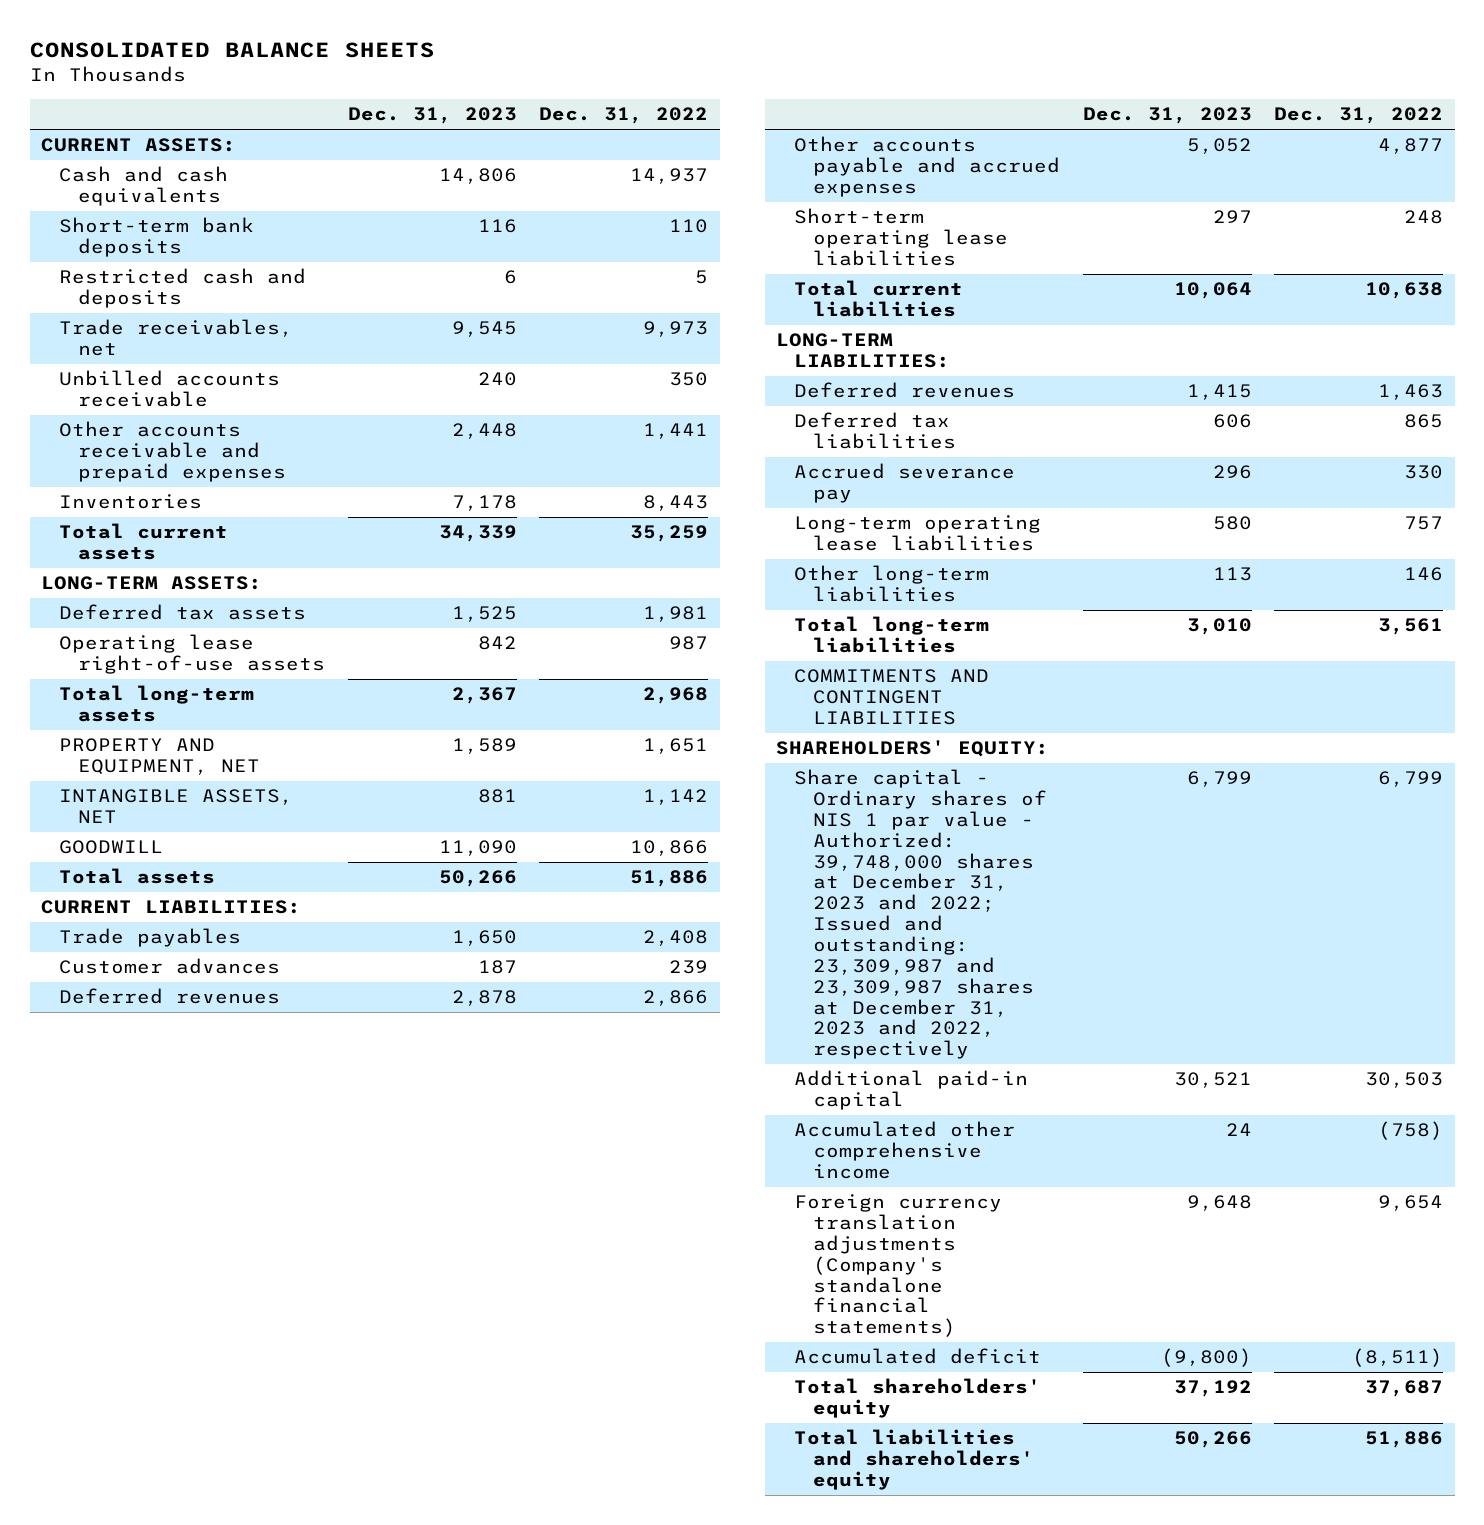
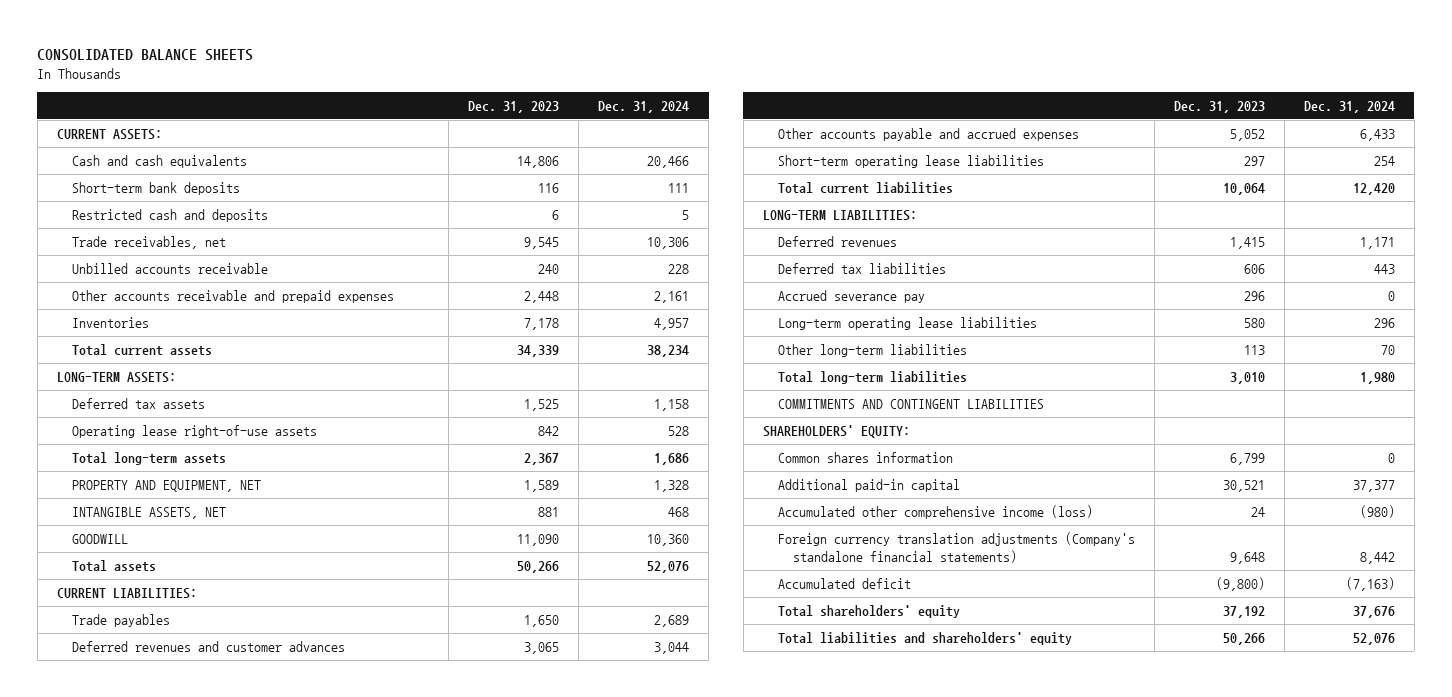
[539,107,709,125] Dec. 31, 2022 -> none
none -> [598,100,690,113] Dec. 31, 2024
[59,958,281,975] Customer advances -> none
[59,988,281,1005] Deferred revenues -> none
none -> [71,641,345,653] Deferred revenues and customer advances
[794,769,1047,1060] Share capital - Ordinary shares of NIS 1 par value - Authorized: 39,748,000 shares at December 31, 2023 and 2022; Issued and outstanding: 23,309,987 and 23,309,987 shares at December 31, 2023 and 2022, respectively -> [777,452,953,464] Common shares information
[794,1121,1016,1179] Accumulated other comprehensive income -> [777,505,1093,520] Accumulated other comprehensive income (loss)

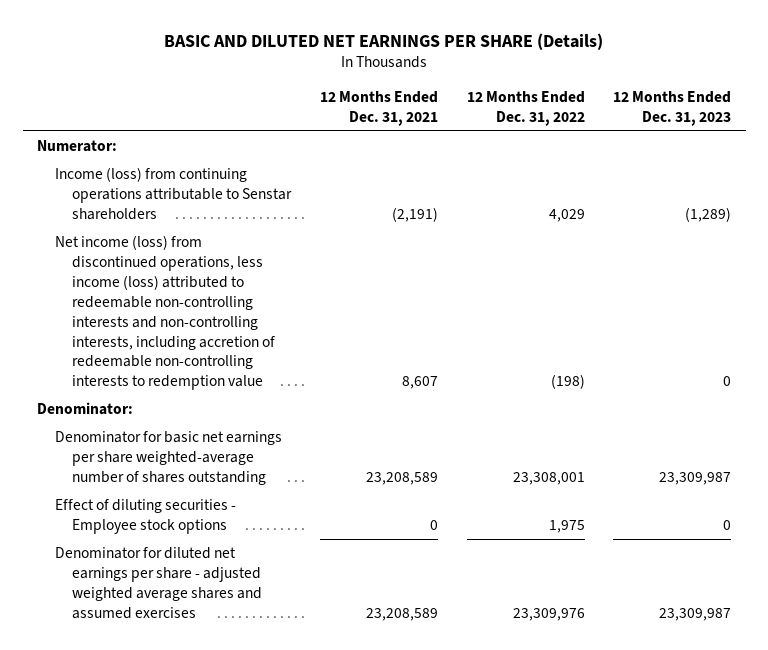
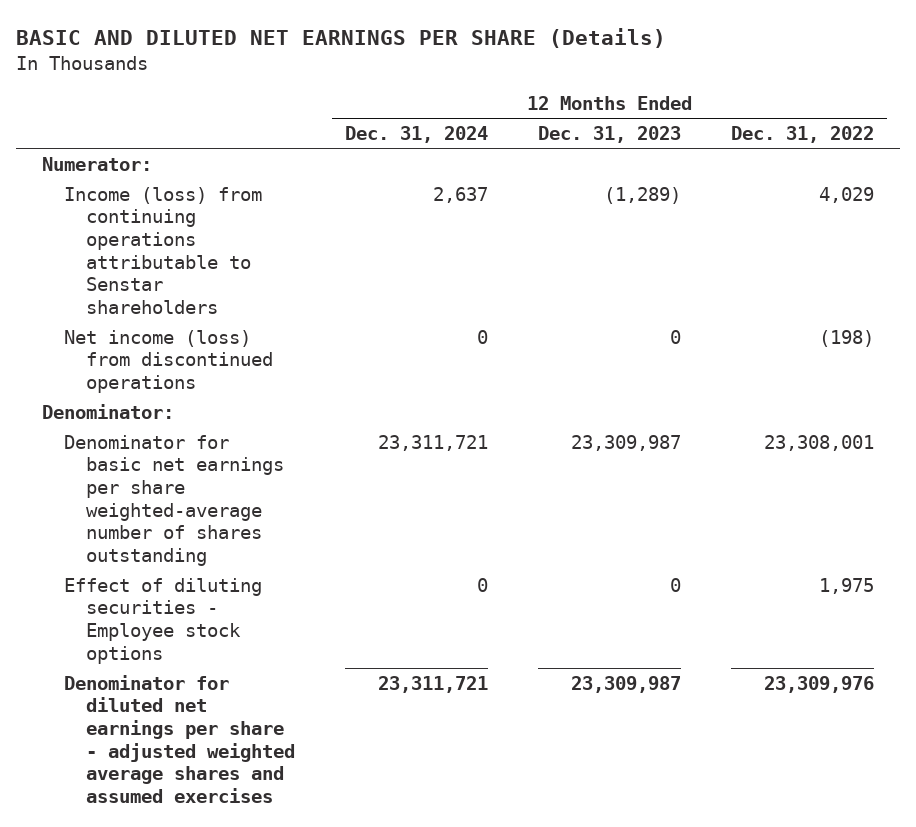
[319,90,438,126] 12 Months Ended Dec. 31, 2021 -> none
none -> [344,125,488,143] Dec. 31, 2024
[54,235,276,391] Net income (loss) from discontinued operations, less income (loss) attributed to redeemable non-controlling interests and non-controlling interests, including accretion of redeemable non-controlling interests to redemption value -> [63,329,273,393] Net income (loss) from discontinued operations

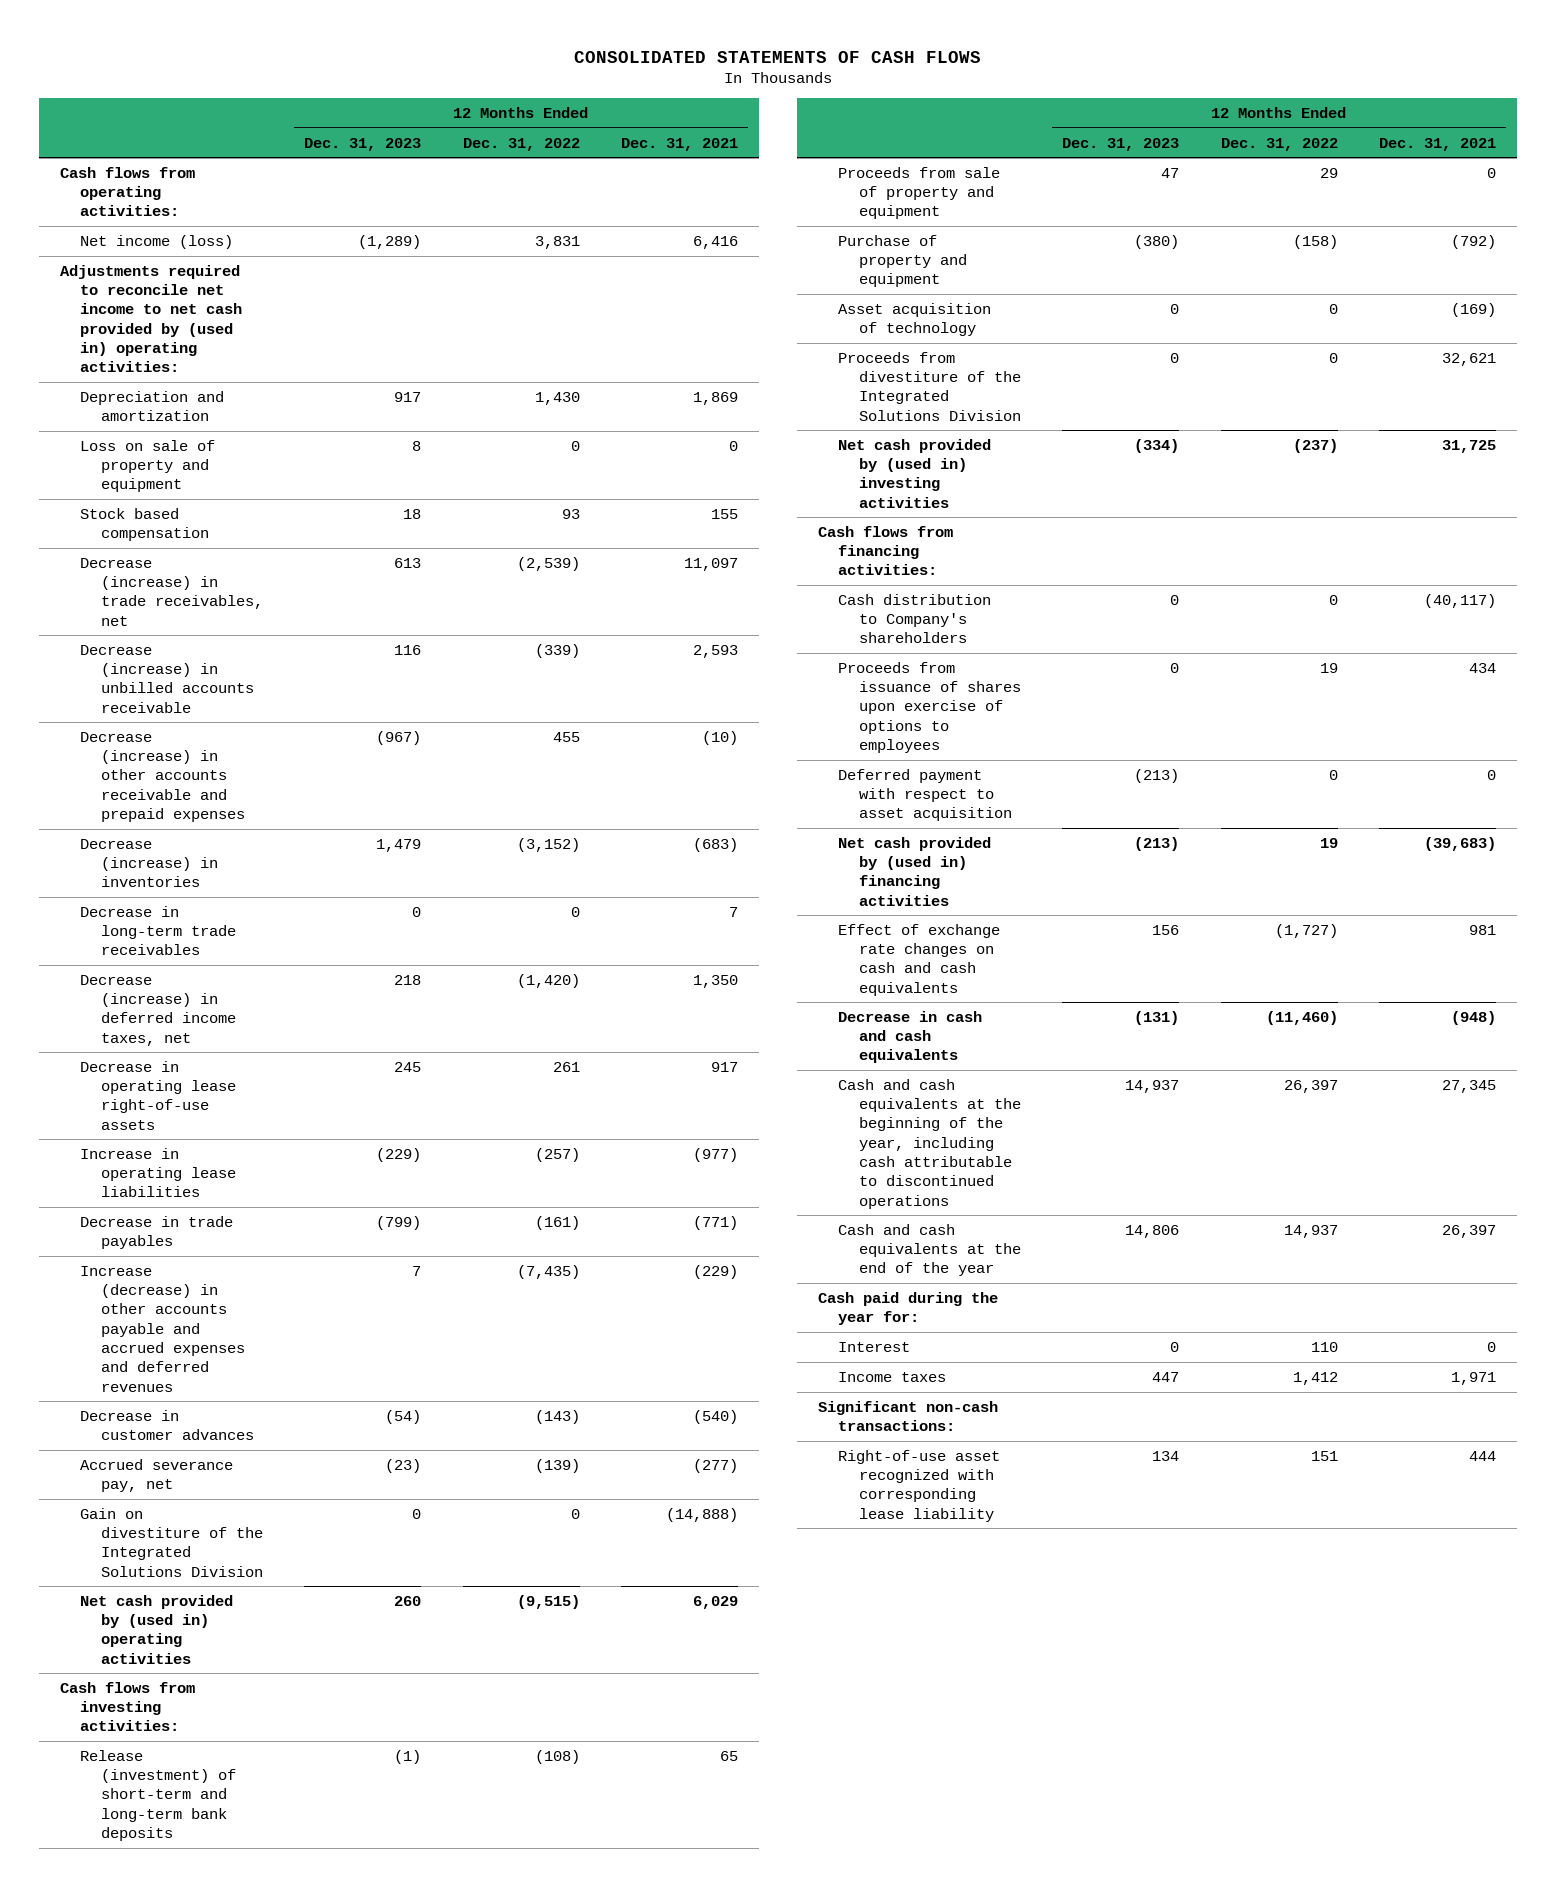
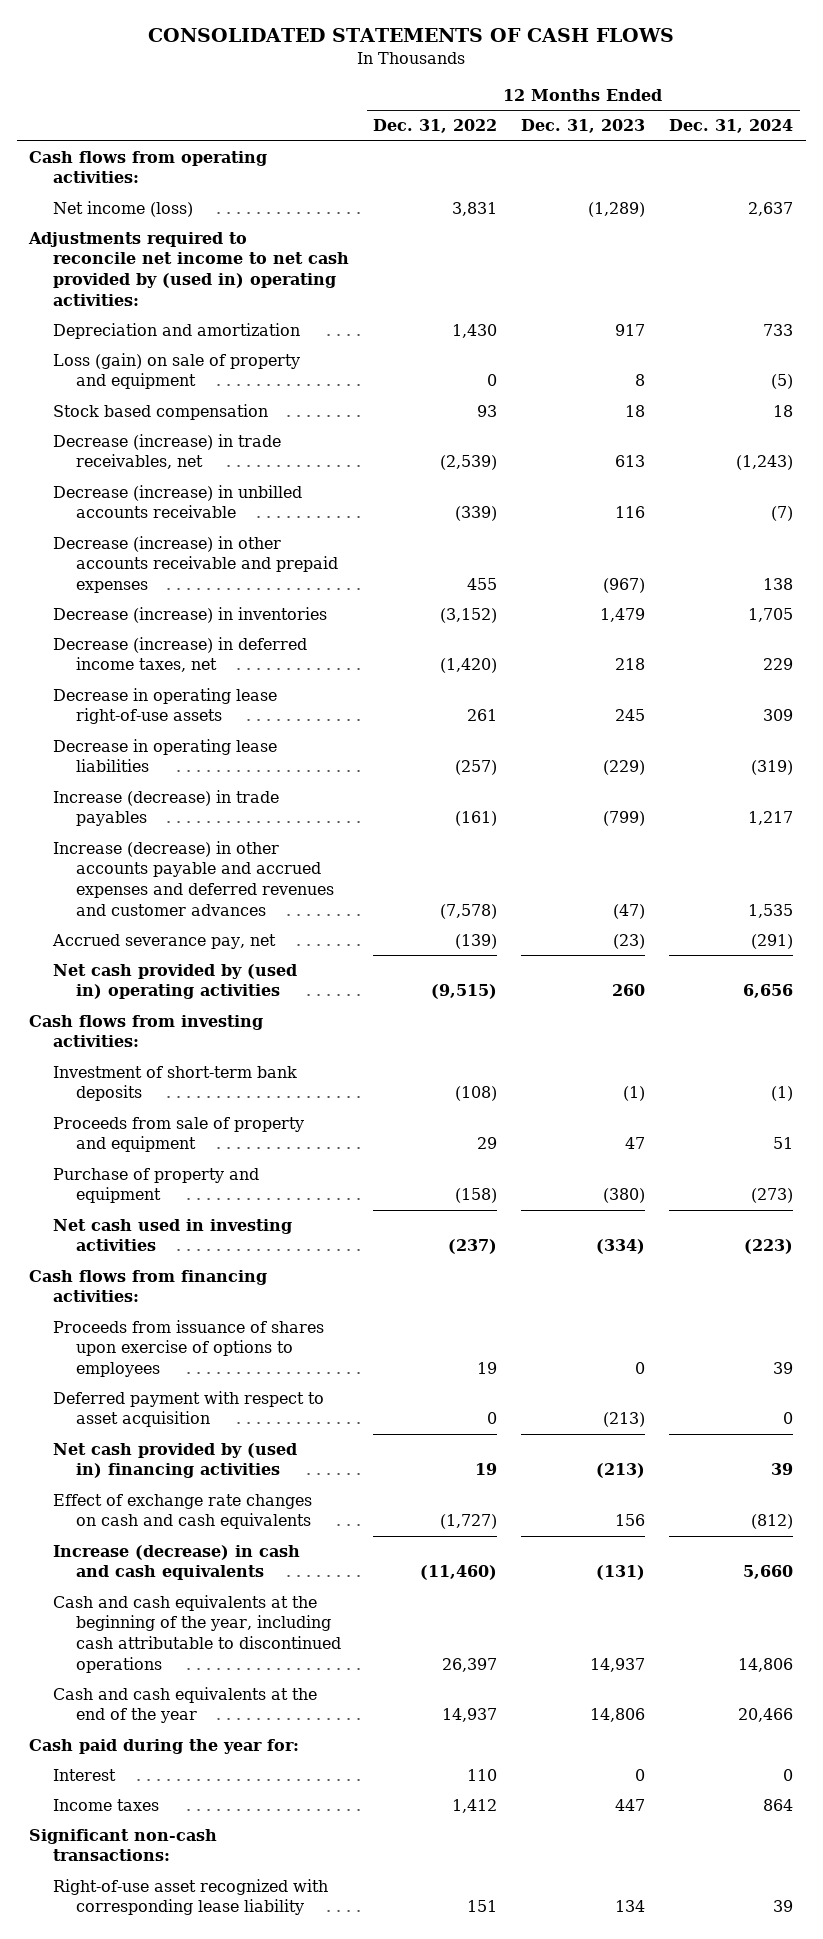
[621,137,739,151] Dec. 31, 2021 -> none
none -> [669,119,794,134] Dec. 31, 2024
[80,439,216,493] Loss on sale of property and equipment -> [52,352,300,390] Loss (gain) on sale of property and equipment
[80,905,236,956] Decrease in long-term trade receivables -> none
[80,1409,254,1441] Decrease in customer advances -> none
[80,1147,236,1198] Increase in operating lease liabilities -> [52,738,277,773] Decrease in operating lease liabilities
[80,1215,234,1250] Decrease in trade payables -> [52,789,279,827] Increase (decrease) in trade payables
[80,1265,245,1392] Increase (decrease) in other accounts payable and accrued expenses and deferred revenues -> [52,840,334,916] Increase (decrease) in other accounts payable and accrued expenses and deferred revenues and customer advances
[412,1265,422,1276] 7 -> [613,903,646,919] (47)
[516,1264,580,1279] (7,435) -> [439,903,497,919] (7,578)
[80,1507,263,1577] Gain on divestiture of the Integrated Solutions Division -> none
[80,1749,236,1841] Release (investment) of short-term and long-term bank deposits -> [52,1065,297,1102] Investment of short-term bank deposits
[838,302,992,337] Asset acquisition of technology -> none
[838,351,1022,421] Proceeds from divestiture of the Integrated Solutions Division -> none
[838,438,992,508] Net cash provided by (used in) investing activities -> [52,1218,292,1252] Net cash used in investing activities
[838,593,992,644] Cash distribution to Company's shareholders -> none
[838,1010,983,1064] Decrease in cash and cash equivalents -> [52,1544,300,1581] Increase (decrease) in cash and cash equivalents

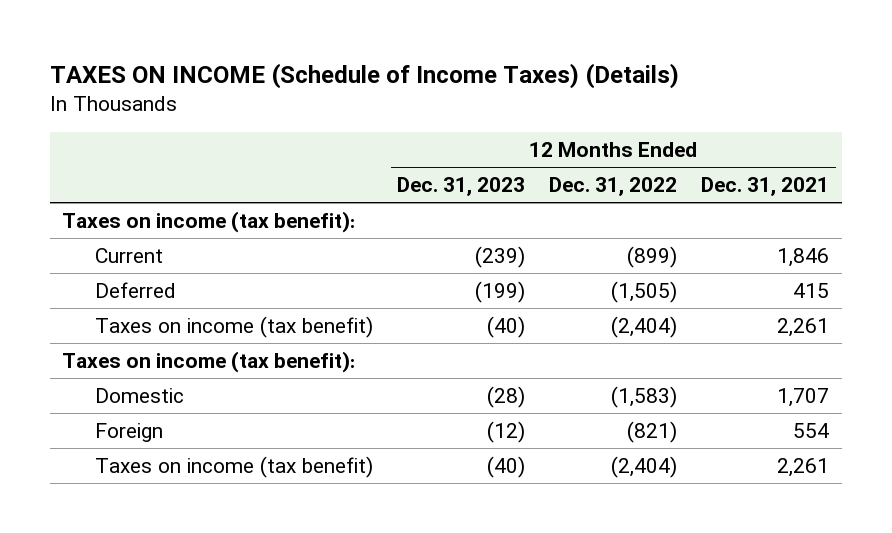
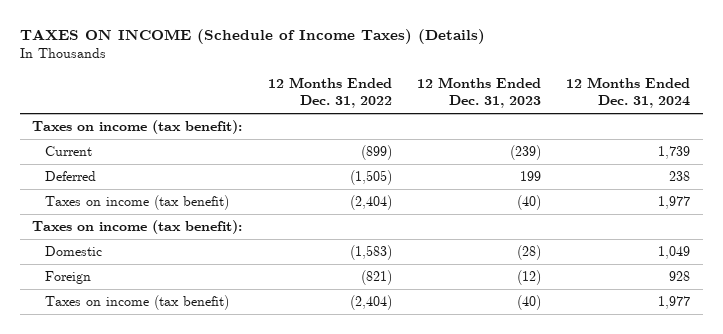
[701,177,830,197] Dec. 31, 2021 -> none
none -> [566,77,691,109] 12 Months Ended Dec. 31, 2024
[475,281,526,304] (199) -> [519,171,541,182] 199

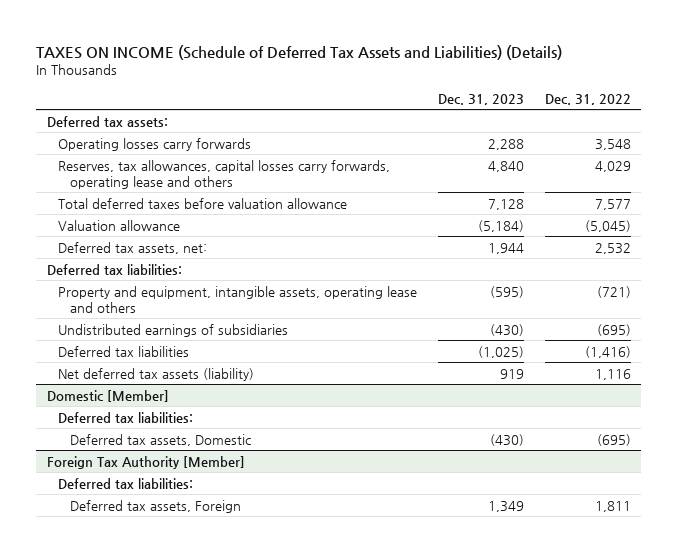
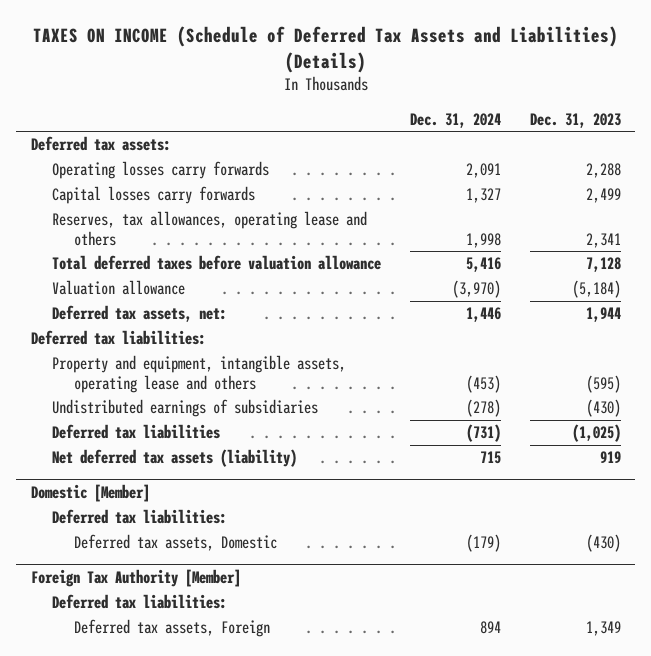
[544,93,631,105] Dec. 31, 2022 -> none
none -> [410,112,502,128] Dec. 31, 2024
none -> [52,186,256,205] Capital losses carry forwards
[58,159,391,189] Reserves, tax allowances, capital losses carry forwards, operating lease and others -> [52,211,368,246] Reserves, tax allowances, operating lease and others
[488,160,525,172] 4,840 -> [585,232,621,248] 2,341

